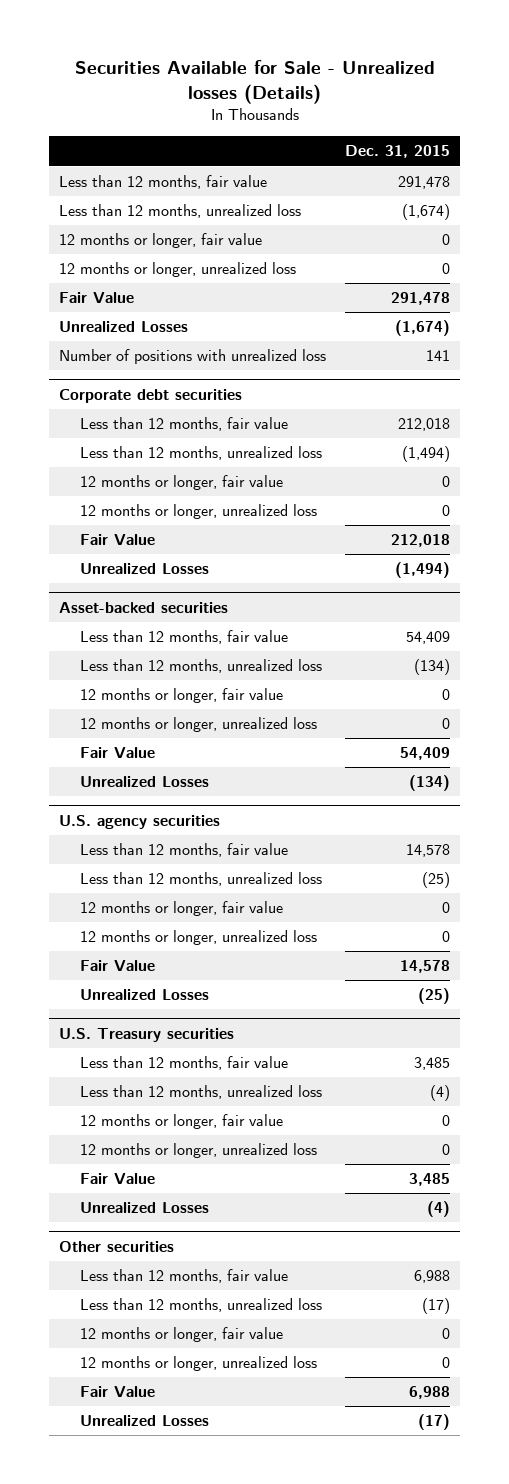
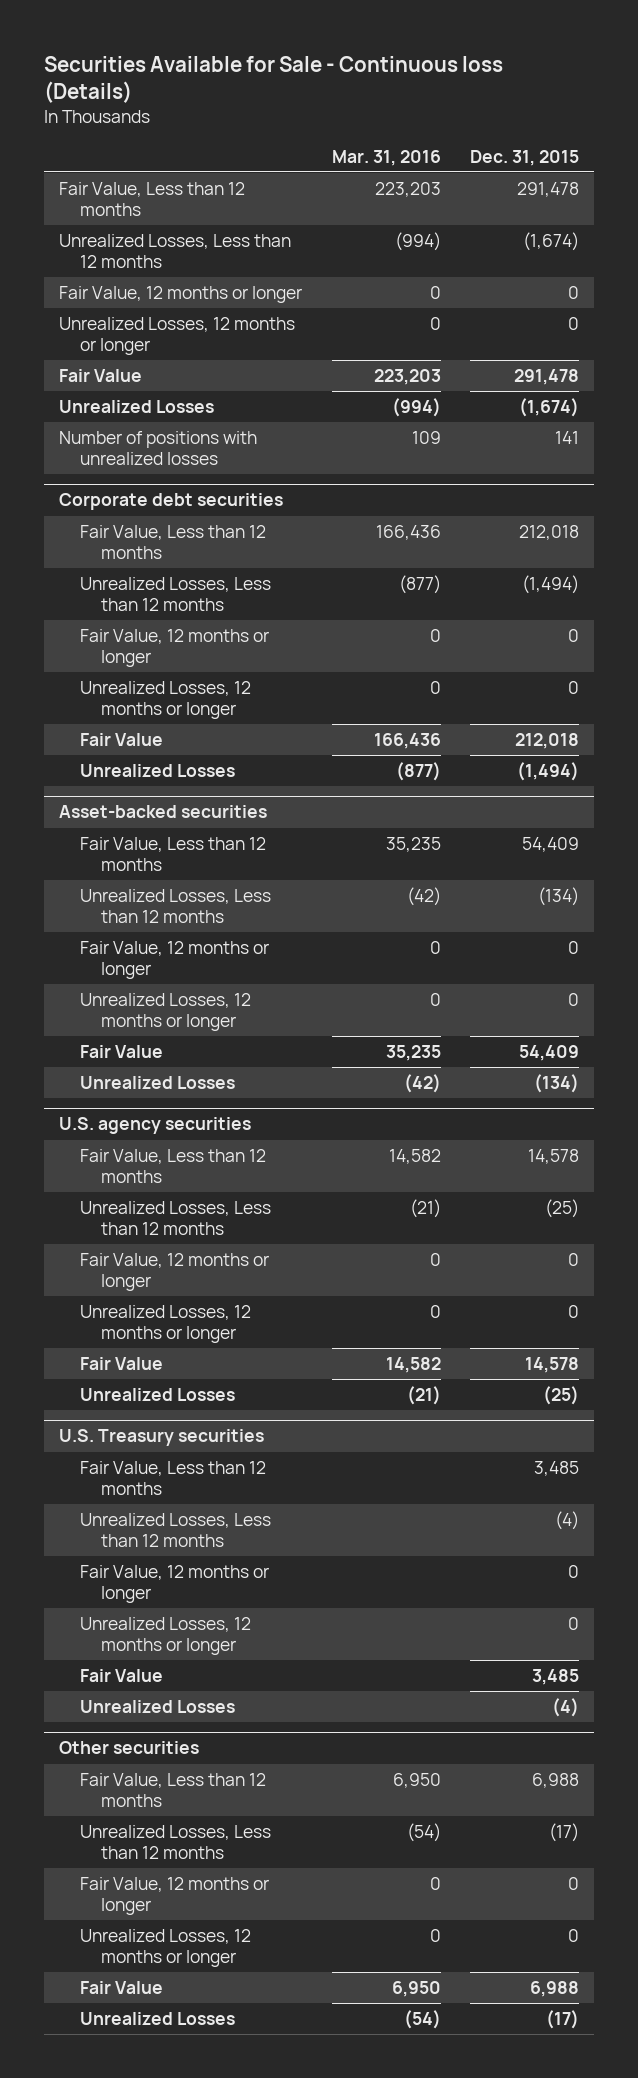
[74,60,435,104] Securities Available for Sale - Unrealized losses (Details) -> [44,55,504,104] Securities Available for Sale - Continuous loss (Details)
none -> [331,149,441,166] Mar. 31, 2016
[59,175,268,190] Less than 12 months, fair value -> [59,182,246,216] Fair Value, Less than 12 months
[59,204,302,219] Less than 12 months, unrealized loss -> [59,234,292,268] Unrealized Losses, Less than 12 months
[59,233,263,249] 12 months or longer, fair value -> [59,286,303,304] Fair Value, 12 months or longer
[59,262,297,278] 12 months or longer, unrealized loss -> [59,317,296,355] Unrealized Losses, 12 months or longer
[59,349,327,365] Number of positions with unrealized loss -> [59,431,258,465] Number of positions with unrealized losses
[79,417,288,432] Less than 12 months, fair value -> [80,525,267,559] Fair Value, Less than 12 months
[79,446,322,461] Less than 12 months, unrealized loss -> [80,577,272,611] Unrealized Losses, Less than 12 months
[79,475,283,491] 12 months or longer, fair value -> [80,629,270,667] Fair Value, 12 months or longer
[79,504,317,520] 12 months or longer, unrealized loss -> [80,681,252,719] Unrealized Losses, 12 months or longer
[79,630,288,645] Less than 12 months, fair value -> [80,837,267,871] Fair Value, Less than 12 months
[79,659,322,674] Less than 12 months, unrealized loss -> [80,889,272,923] Unrealized Losses, Less than 12 months
[79,688,283,704] 12 months or longer, fair value -> [80,941,270,979] Fair Value, 12 months or longer
[79,717,317,733] 12 months or longer, unrealized loss -> [80,993,252,1031] Unrealized Losses, 12 months or longer
[79,843,288,858] Less than 12 months, fair value -> [80,1149,267,1183] Fair Value, Less than 12 months
[79,872,322,887] Less than 12 months, unrealized loss -> [80,1201,272,1235] Unrealized Losses, Less than 12 months
[79,901,283,917] 12 months or longer, fair value -> [80,1253,270,1291] Fair Value, 12 months or longer
[79,930,317,946] 12 months or longer, unrealized loss -> [80,1305,252,1343] Unrealized Losses, 12 months or longer
[79,1056,288,1071] Less than 12 months, fair value -> [80,1461,267,1495] Fair Value, Less than 12 months
[79,1085,322,1100] Less than 12 months, unrealized loss -> [80,1513,272,1547] Unrealized Losses, Less than 12 months
[79,1114,283,1130] 12 months or longer, fair value -> [80,1565,270,1603] Fair Value, 12 months or longer
[79,1143,317,1159] 12 months or longer, unrealized loss -> [80,1617,252,1655] Unrealized Losses, 12 months or longer
[79,1269,288,1284] Less than 12 months, fair value -> [80,1773,267,1807] Fair Value, Less than 12 months
[79,1298,322,1313] Less than 12 months, unrealized loss -> [80,1825,272,1859] Unrealized Losses, Less than 12 months
[79,1327,283,1343] 12 months or longer, fair value -> [80,1877,270,1915] Fair Value, 12 months or longer
[79,1356,317,1372] 12 months or longer, unrealized loss -> [80,1929,252,1967] Unrealized Losses, 12 months or longer

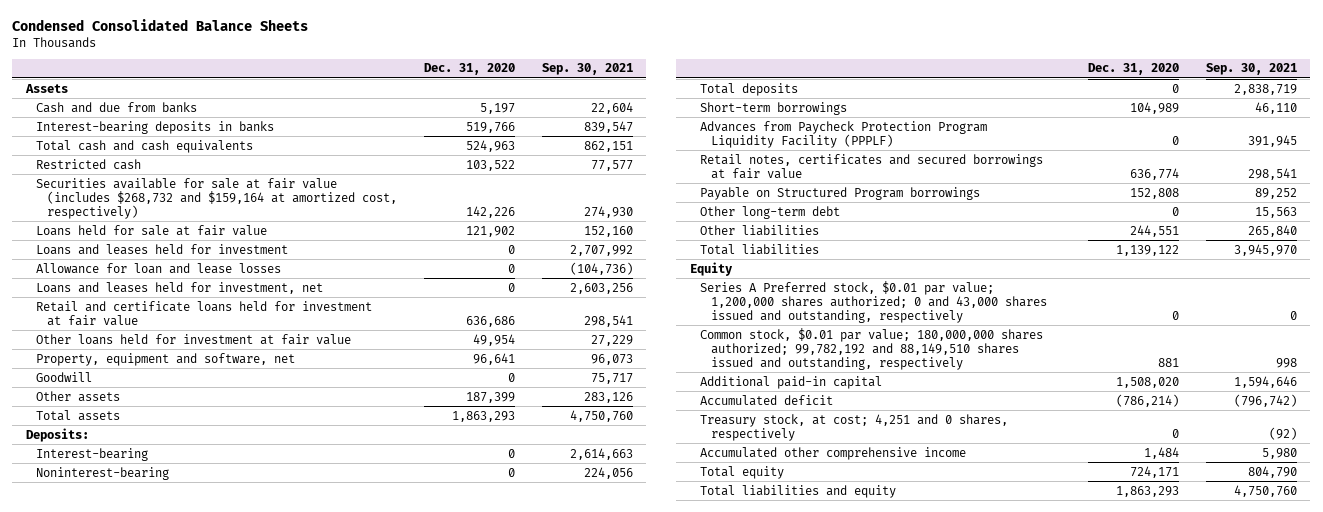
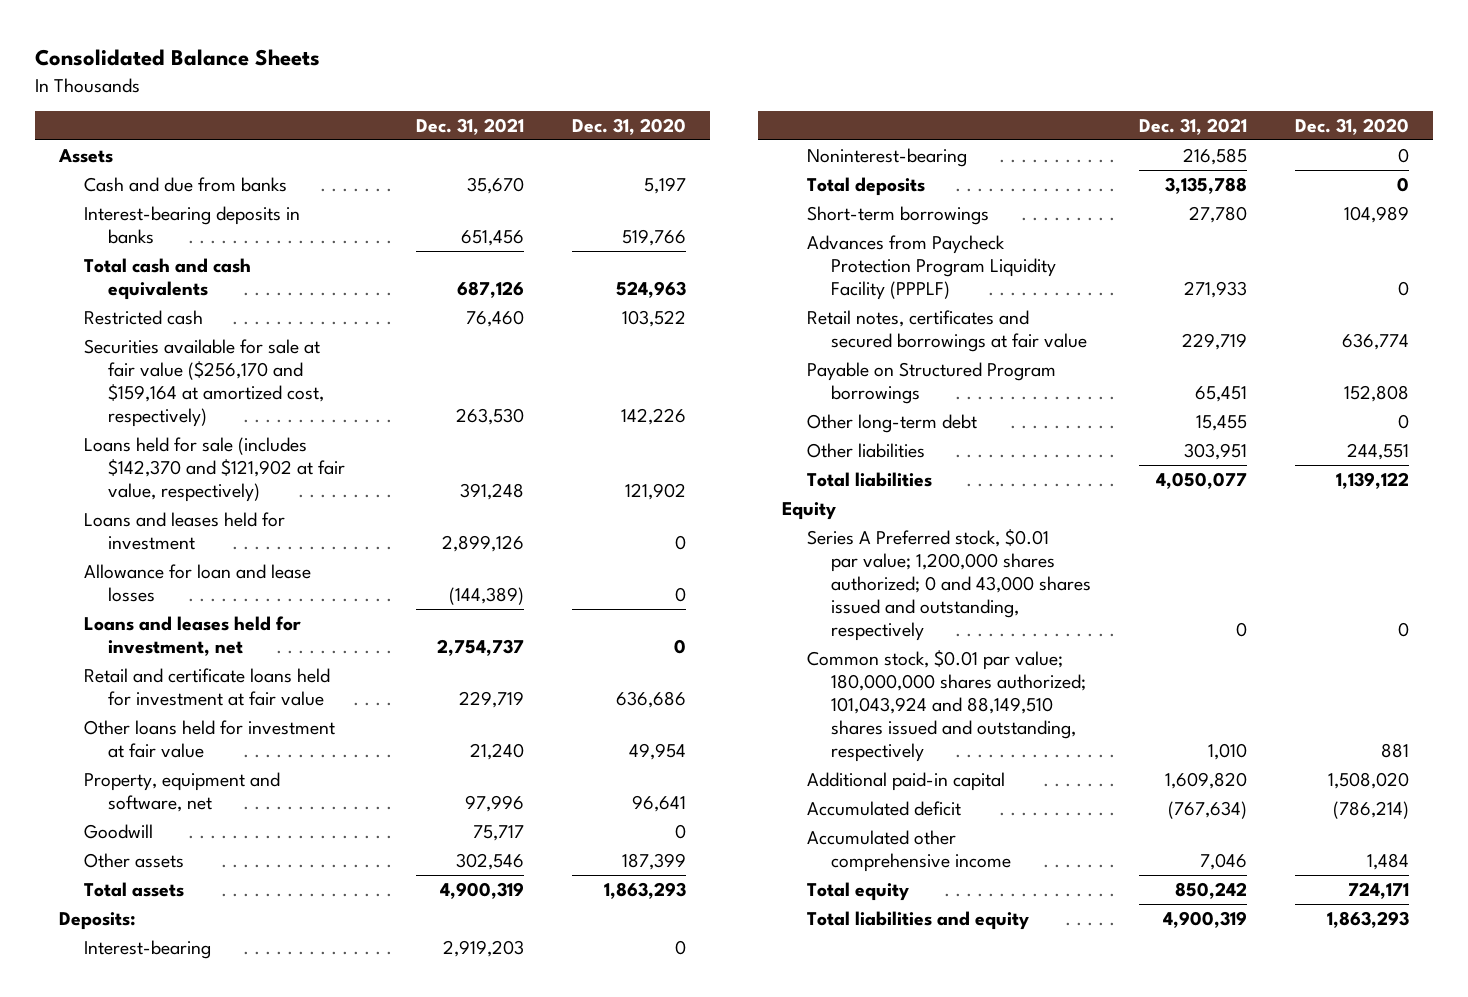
[12,18,309,31] Condensed Consolidated Balance Sheets -> [35,49,321,67] Consolidated Balance Sheets
[541,63,633,76] Sep. 30, 2021 -> none
none -> [416,117,525,135] Dec. 31, 2021
[36,177,397,220] Securities available for sale at fair value (includes $268,732 and $159,164 at amortized cost, respectively) -> [83,338,325,428] Securities available for sale at fair value ($256,170 and $159,164 at amortized cost, respectively)
[36,224,268,236] Loans held for sale at fair value -> [83,436,346,503] Loans held for sale (includes $142,370 and $121,902 at fair value, respectively)
[700,327,1044,371] Common stock, $0.01 par value; 180,000,000 shares authorized; 99,782,192 and 88,149,510 shares issued and outstanding, respectively -> [806,649,1087,763] Common stock, $0.01 par value; 180,000,000 shares authorized; 101,043,924 and 88,149,510 shares issued and outstanding, respectively
[700,413,1009,441] Treasury stock, at cost; 4,251 and 0 shares, respectively -> none

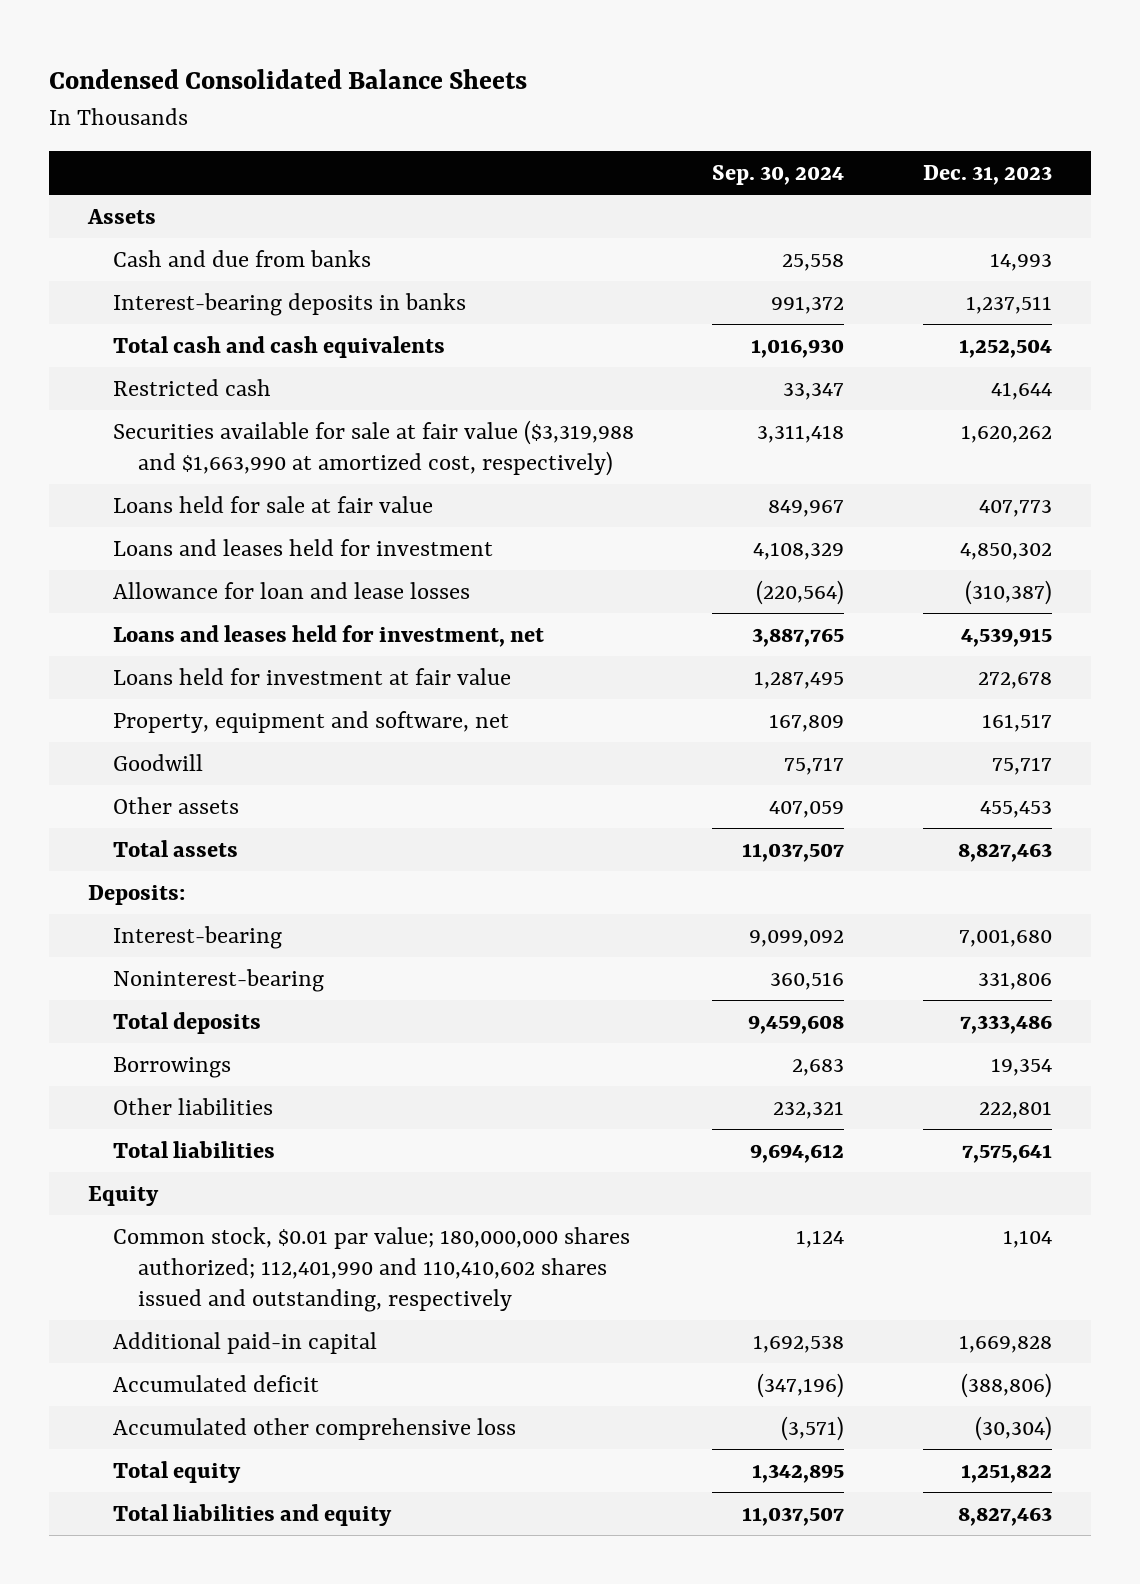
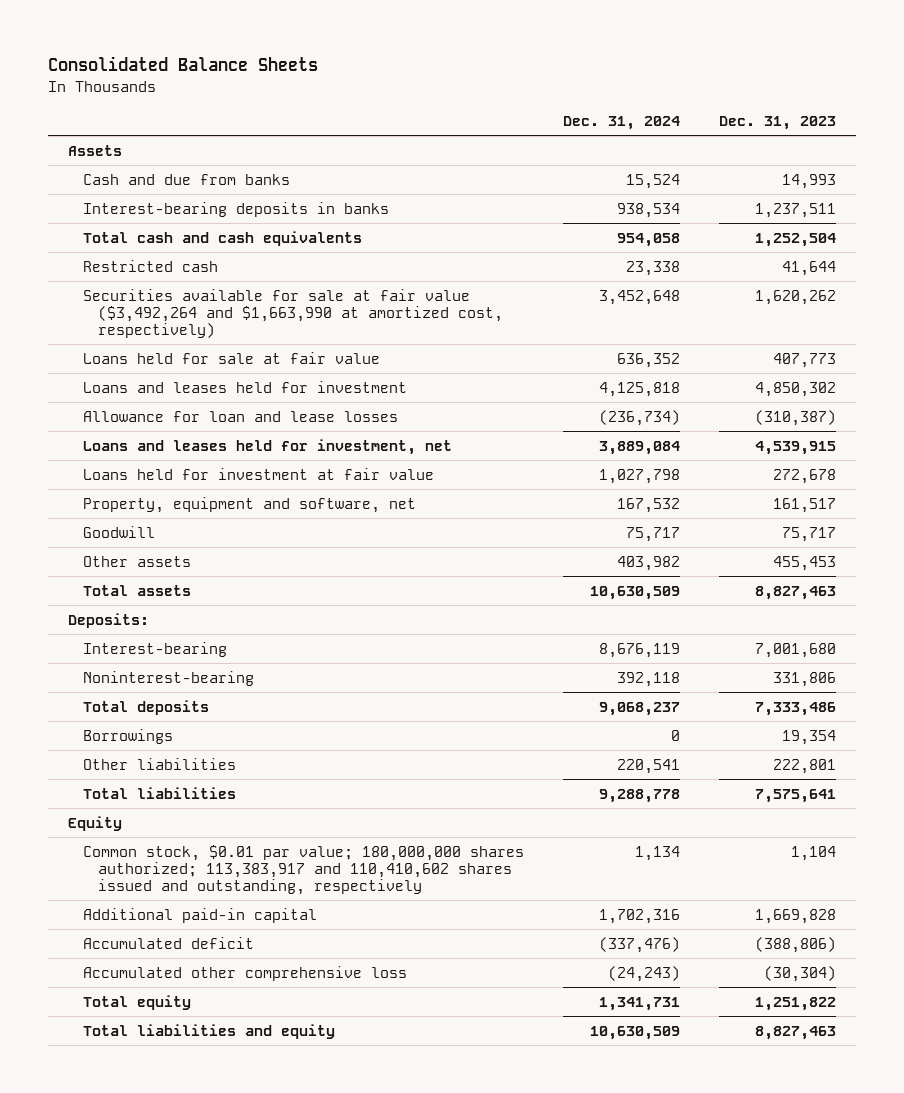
[48,69,527,90] Condensed Consolidated Balance Sheets -> [48,56,319,72] Consolidated Balance Sheets
[712,165,845,186] Sep. 30, 2024 -> none
none -> [563,116,681,131] Dec. 31, 2024
[113,420,635,476] Securities available for sale at fair value ($3,319,988 and $1,663,990 at amortized cost, respectively) -> [83,288,504,339] Securities available for sale at fair value ($3,492,264 and $1,663,990 at amortized cost, respectively)
[113,1227,631,1312] Common stock, $0.01 par value; 180,000,000 shares authorized; 112,401,990 and 110,410,602 shares issued and outstanding, respectively -> [83,844,525,896] Common stock, $0.01 par value; 180,000,000 shares authorized; 113,383,917 and 110,410,602 shares issued and outstanding, respectively

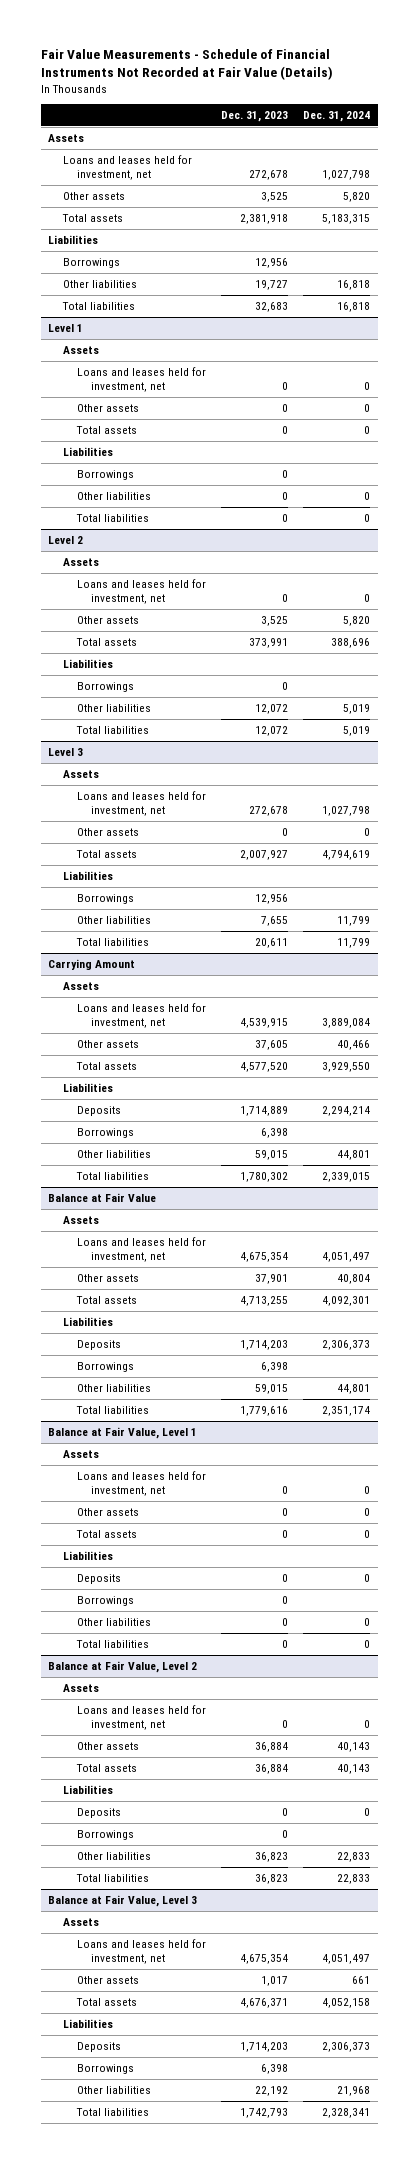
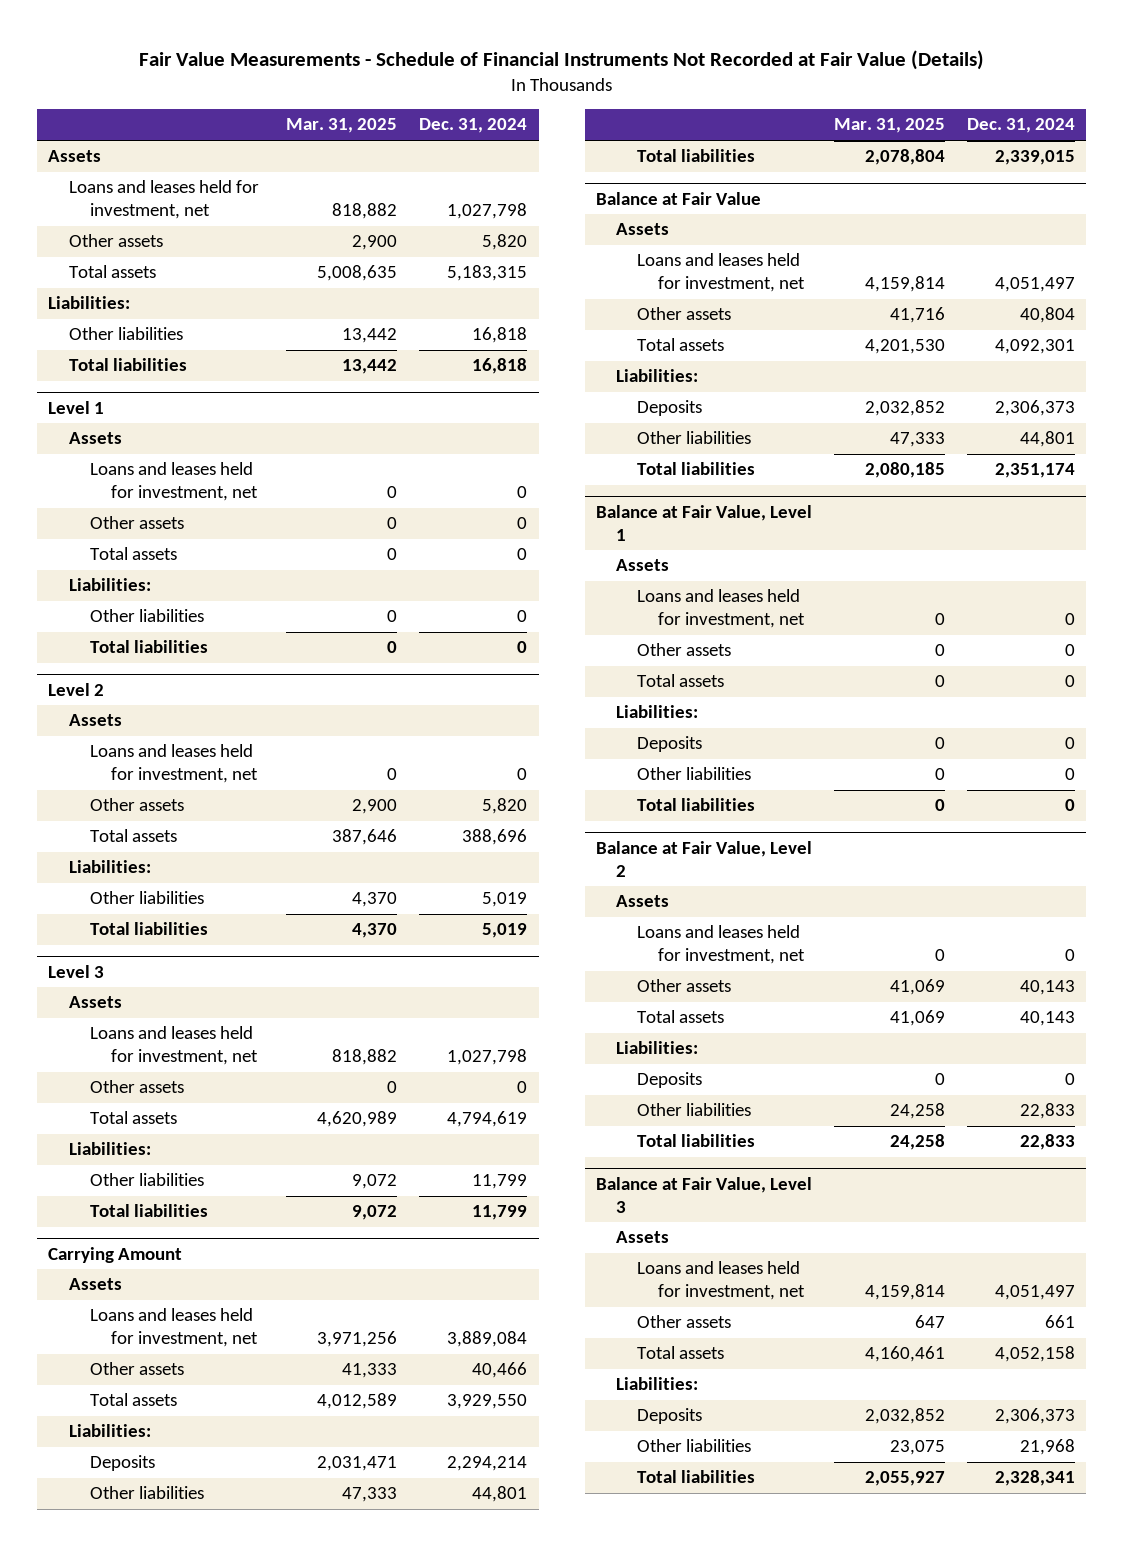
[221,111,289,123] Dec. 31, 2023 -> none
none -> [286,118,398,134] Mar. 31, 2025
[62,257,120,268] Borrowings -> none
[48,234,99,244] Liabilities -> [48,296,131,310] Liabilities:
[76,469,134,480] Borrowings -> none
[62,446,113,456] Liabilities -> [69,578,152,592] Liabilities:
[76,681,134,692] Borrowings -> none
[62,658,113,668] Liabilities -> [69,860,152,874] Liabilities:
[76,893,134,904] Borrowings -> none
[62,870,113,880] Liabilities -> [69,1142,152,1156] Liabilities:
[62,1082,113,1092] Liabilities -> [69,1424,152,1438] Liabilities:
[76,1127,134,1138] Borrowings -> none
[62,1316,113,1326] Liabilities -> [616,369,699,383] Liabilities:
[76,1361,134,1372] Borrowings -> none
[62,1550,113,1560] Liabilities -> [616,705,699,719] Liabilities:
[76,1595,134,1606] Borrowings -> none
[62,1784,113,1794] Liabilities -> [616,1041,699,1055] Liabilities:
[76,1829,134,1840] Borrowings -> none
[62,2018,113,2028] Liabilities -> [616,1377,699,1391] Liabilities:
[76,2063,134,2074] Borrowings -> none

